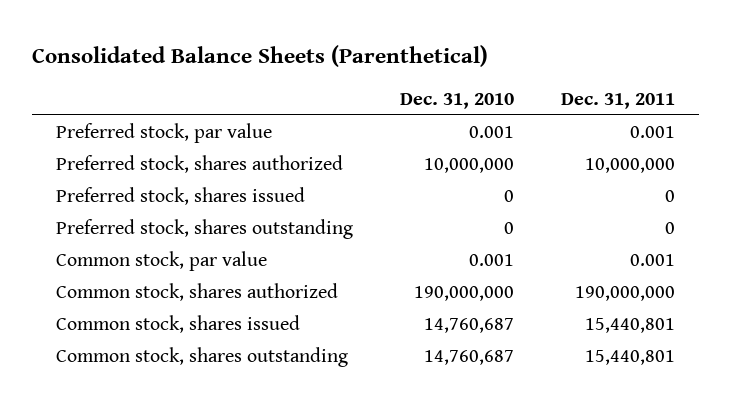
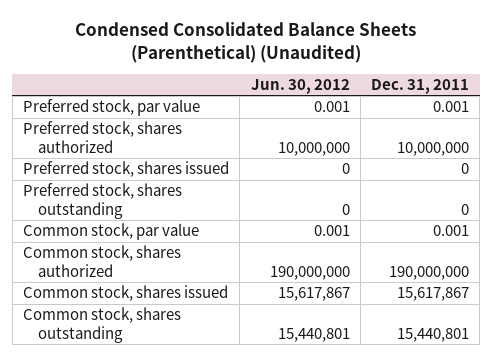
[31,45,488,68] Consolidated Balance Sheets (Parenthetical) -> [75,21,417,63] Condensed Consolidated Balance Sheets (Parenthetical) (Unaudited)
[399,93,514,110] Dec. 31, 2010 -> none
none -> [250,78,350,94] Jun. 30, 2012
[585,318,676,334] 15,440,801 -> [397,287,470,302] 15,617,867

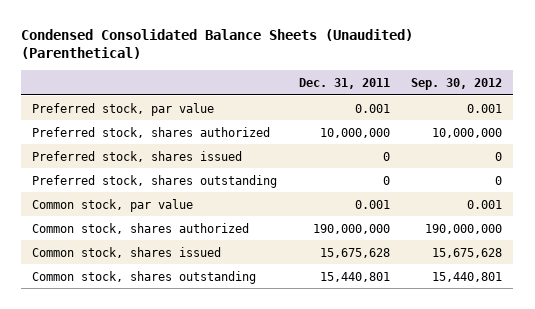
[75,21,417,63] Condensed Consolidated Balance Sheets (Parenthetical) (Unaudited) -> [21,28,414,60] Condensed Consolidated Balance Sheets (Unaudited) (Parenthetical)
[250,78,350,94] Jun. 30, 2012 -> none
none -> [411,77,503,90] Sep. 30, 2012
[397,287,470,302] 15,617,867 -> [319,247,390,258] 15,675,628

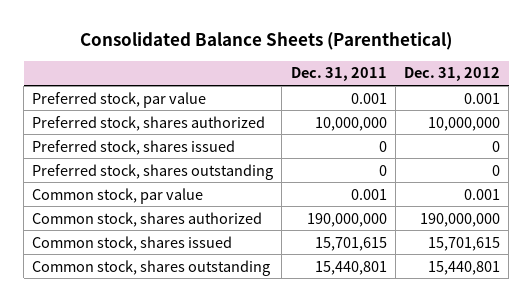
[21,28,414,60] Condensed Consolidated Balance Sheets (Unaudited) (Parenthetical) -> [80,32,453,51] Consolidated Balance Sheets (Parenthetical)
[411,77,503,90] Sep. 30, 2012 -> none
none -> [403,67,500,82] Dec. 31, 2012
[319,247,390,258] 15,675,628 -> [314,236,387,251] 15,701,615

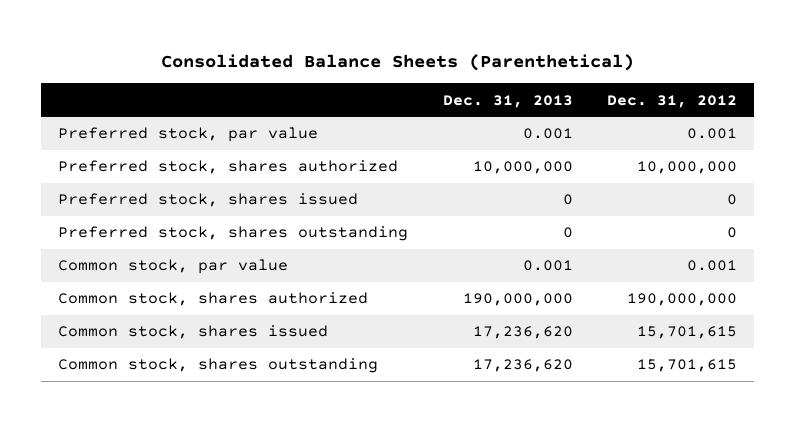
[290,67,387,82] Dec. 31, 2011 -> none
none -> [442,94,573,108] Dec. 31, 2013
[427,260,500,275] 15,440,801 -> [637,359,738,373] 15,701,615

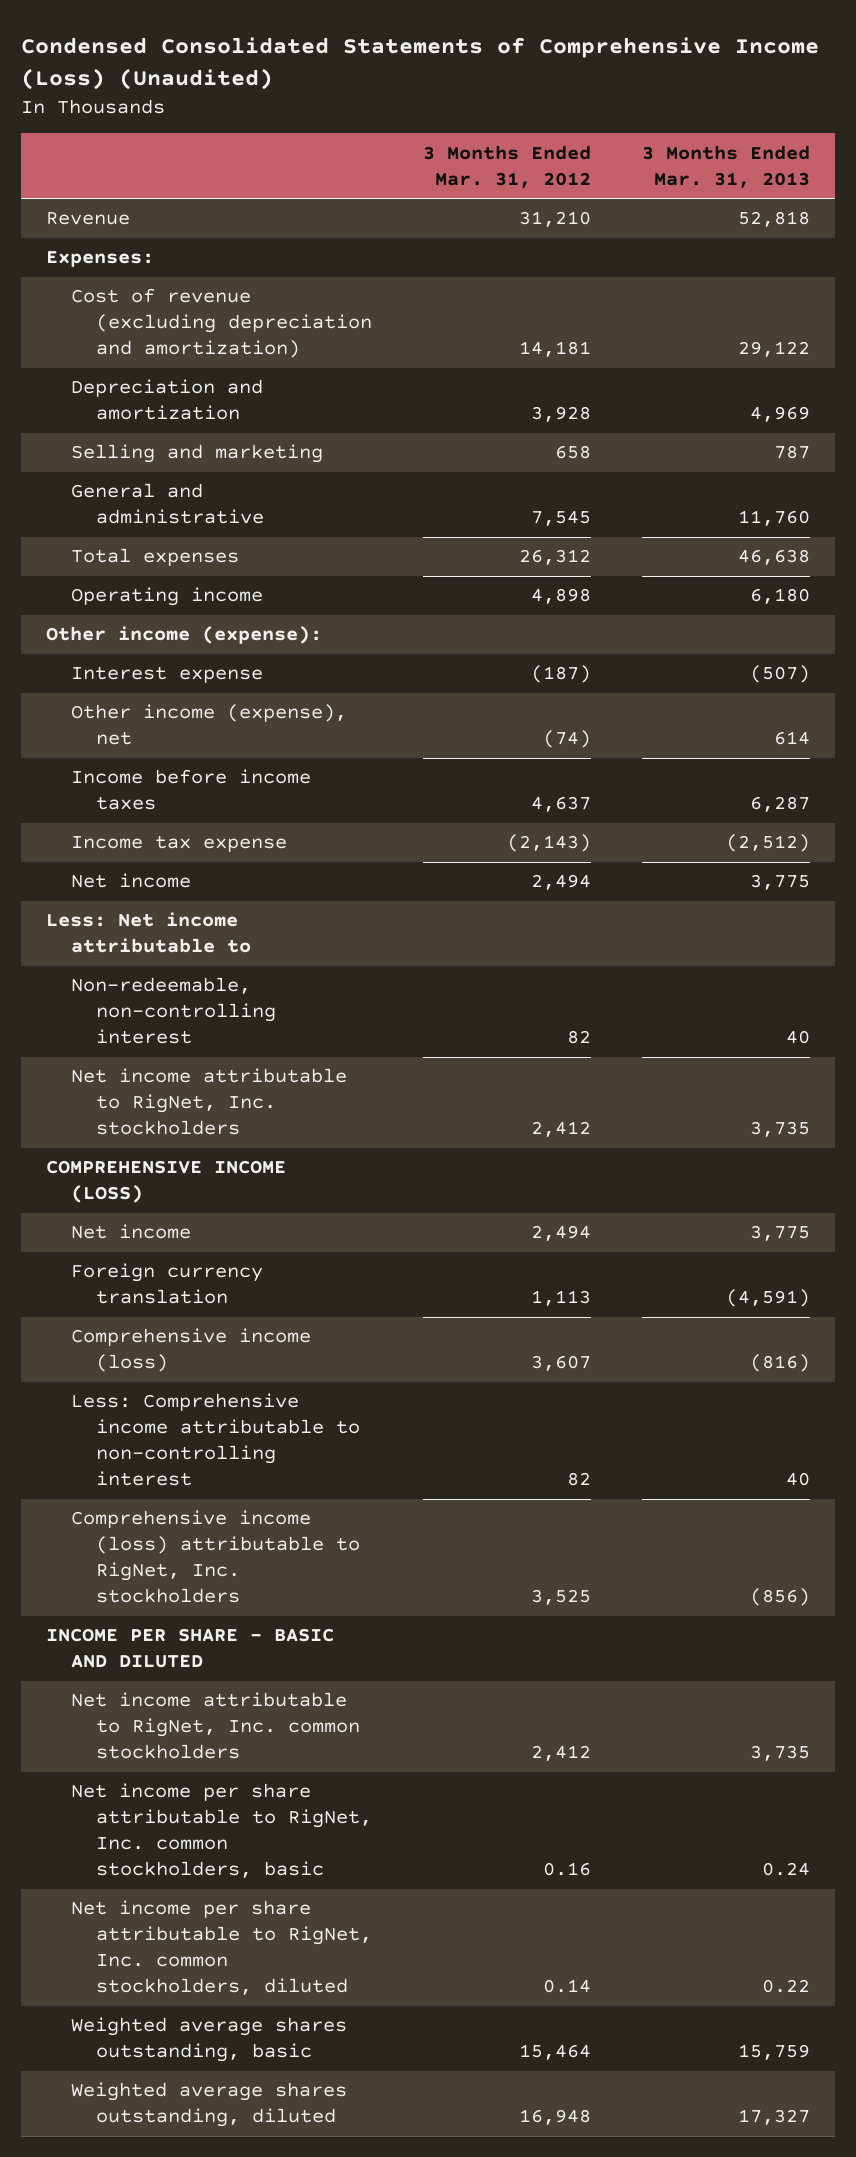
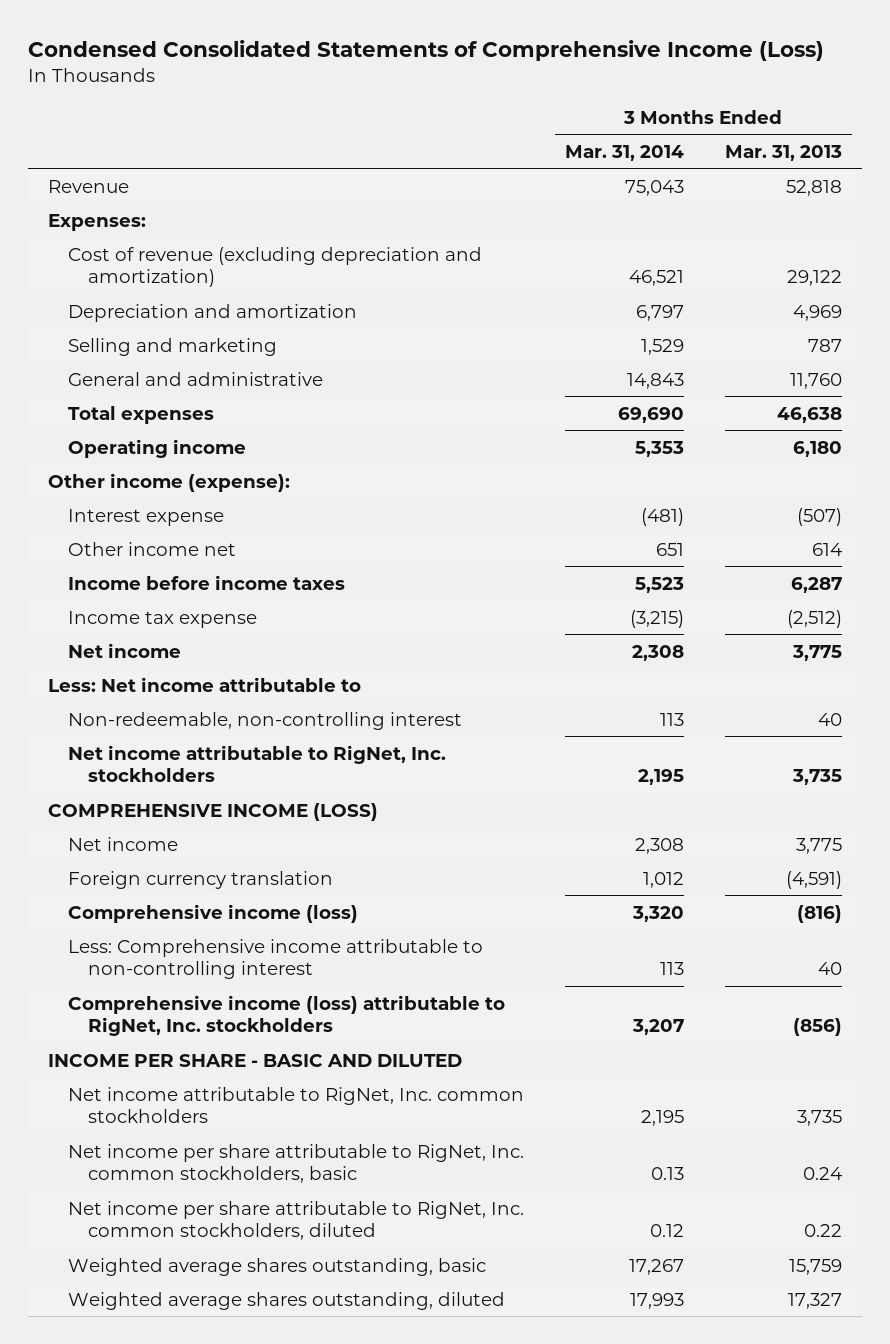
[20,36,819,90] Condensed Consolidated Statements of Comprehensive Income (Loss) (Unaudited) -> [27,39,824,61] Condensed Consolidated Statements of Comprehensive Income (Loss)
[422,144,591,188] 3 Months Ended Mar. 31, 2012 -> none
none -> [564,144,684,161] Mar. 31, 2014
[70,704,347,746] Other income (expense), net -> [68,541,237,556] Other income net

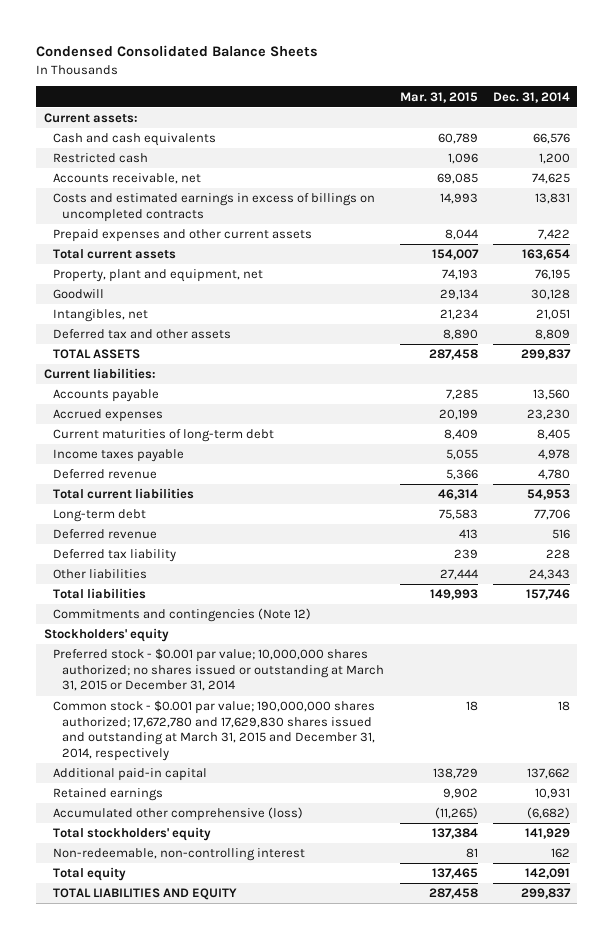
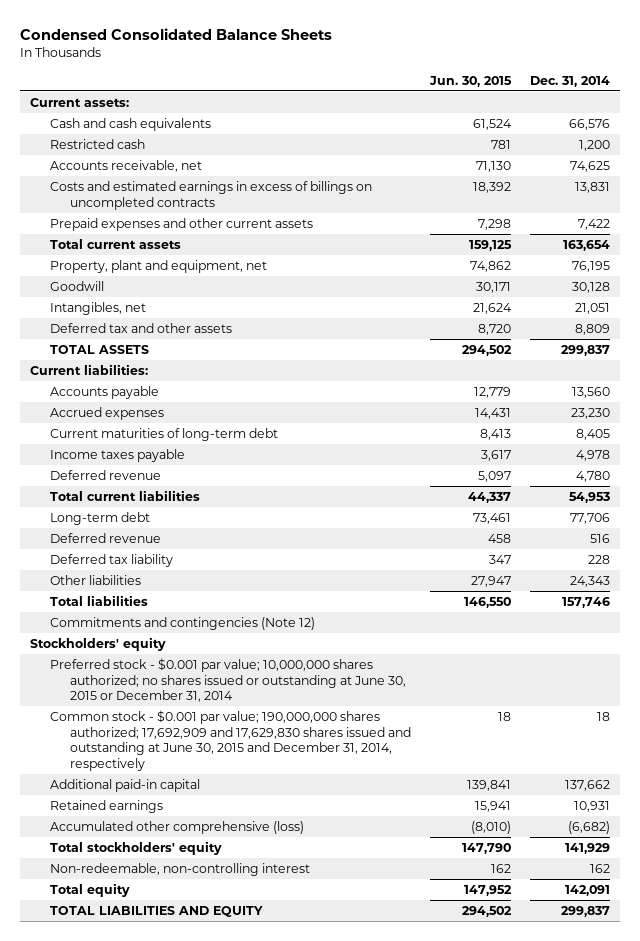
[399,91,478,103] Mar. 31, 2015 -> none
none -> [429,75,513,87] Jun. 30, 2015
[53,648,385,692] Preferred stock - $0.001 par value; 10,000,000 shares authorized; no shares issued or outstanding at March 31, 2015 or December 31, 2014 -> [49,658,407,703] Preferred stock - $0.001 par value; 10,000,000 shares authorized; no shares issued or outstanding at June 30, 2015 or December 31, 2014
[53,700,376,762] Common stock - $0.001 par value; 190,000,000 shares authorized; 17,672,780 and 17,629,830 shares issued and outstanding at March 31, 2015 and December 31, 2014, respectively -> [49,710,412,771] Common stock - $0.001 par value; 190,000,000 shares authorized; 17,692,909 and 17,629,830 shares issued and outstanding at June 30, 2015 and December 31, 2014, respectively

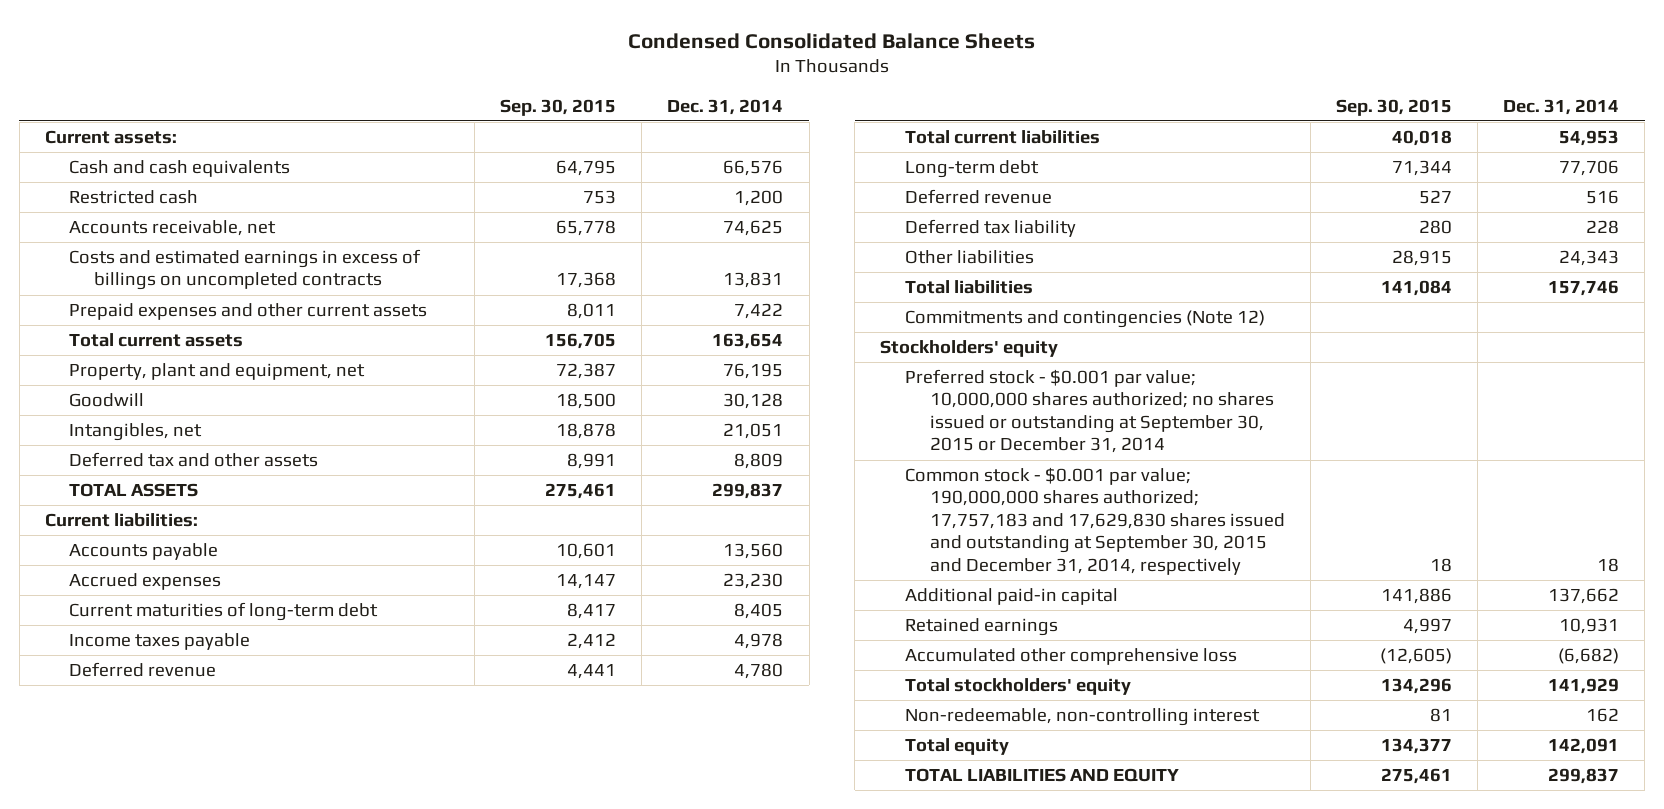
[429,75,513,87] Jun. 30, 2015 -> none
none -> [500,98,617,116] Sep. 30, 2015
[49,658,407,703] Preferred stock - $0.001 par value; 10,000,000 shares authorized; no shares issued or outstanding at June 30, 2015 or December 31, 2014 -> [905,369,1274,454] Preferred stock - $0.001 par value; 10,000,000 shares authorized; no shares issued or outstanding at September 30, 2015 or December 31, 2014
[49,710,412,771] Common stock - $0.001 par value; 190,000,000 shares authorized; 17,692,909 and 17,629,830 shares issued and outstanding at June 30, 2015 and December 31, 2014, respectively -> [905,467,1285,575] Common stock - $0.001 par value; 190,000,000 shares authorized; 17,757,183 and 17,629,830 shares issued and outstanding at September 30, 2015 and December 31, 2014, respectively
[49,821,304,835] Accumulated other comprehensive (loss) -> [905,648,1238,666] Accumulated other comprehensive loss

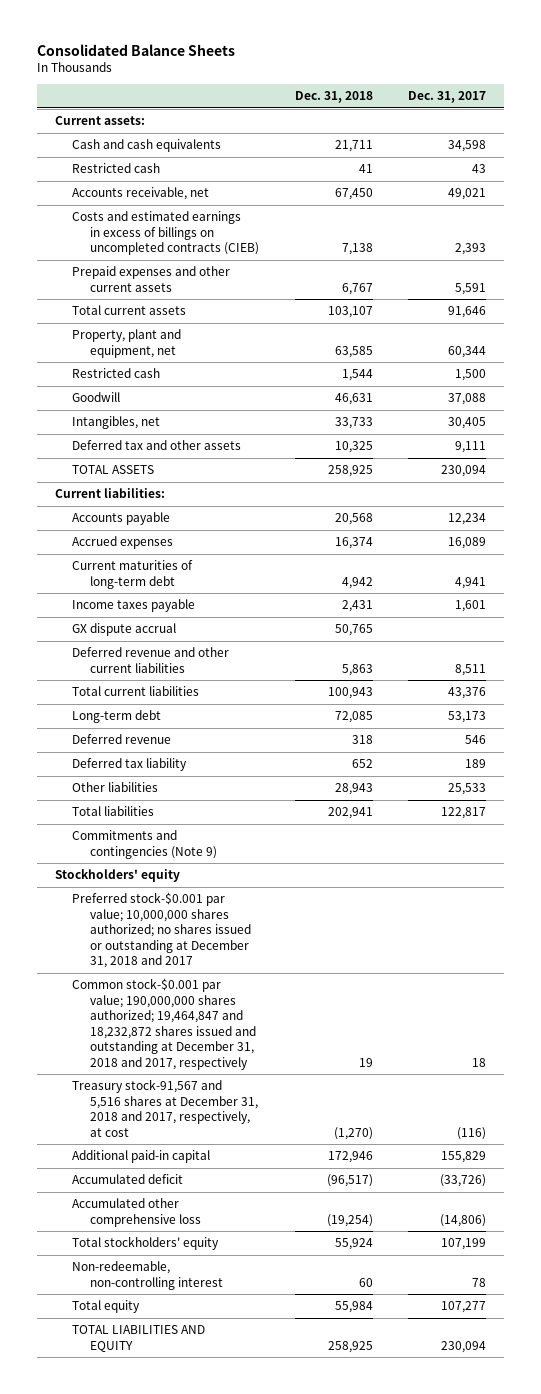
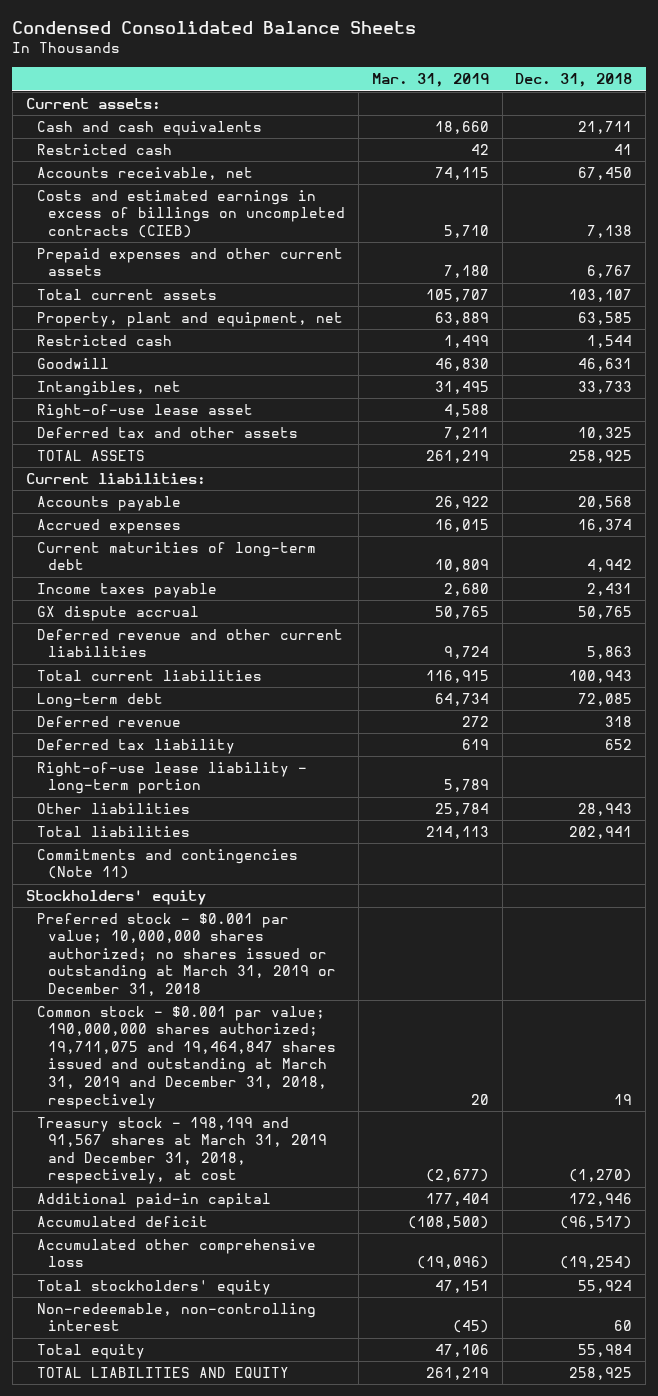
[37,43,236,56] Consolidated Balance Sheets -> [12,21,417,35] Condensed Consolidated Balance Sheets
[407,91,486,104] Dec. 31, 2017 -> none
none -> [371,73,489,88] Mar. 31, 2019
none -> [36,403,253,419] Right-of-use lease asset
none -> [36,761,307,795] Right-of-use lease liability - long-term portion
[72,830,218,859] Commitments and contingencies (Note 9) -> [36,848,298,880] Commitments and contingencies (Note 11)
[72,892,252,969] Preferred stock-$0.001 par value; 10,000,000 shares authorized; no shares issued or outstanding at December 31, 2018 and 2017 -> [36,912,336,997] Preferred stock - $0.001 par value; 10,000,000 shares authorized; no shares issued or outstanding at March 31, 2019 or December 31, 2018
[72,978,257,1070] Common stock-$0.001 par value; 190,000,000 shares authorized; 19,464,847 and 18,232,872 shares issued and outstanding at December 31, 2018 and 2017, respectively -> [36,1005,336,1109] Common stock - $0.001 par value; 190,000,000 shares authorized; 19,711,075 and 19,464,847 shares issued and outstanding at March 31, 2019 and December 31, 2018, respectively
[72,1079,259,1137] Treasury stock-91,567 and 5,516 shares at December 31, 2018 and 2017, respectively, at cost -> [36,1116,327,1185] Treasury stock - 198,199 and 91,567 shares at March 31, 2019 and December 31, 2018, respectively, at cost

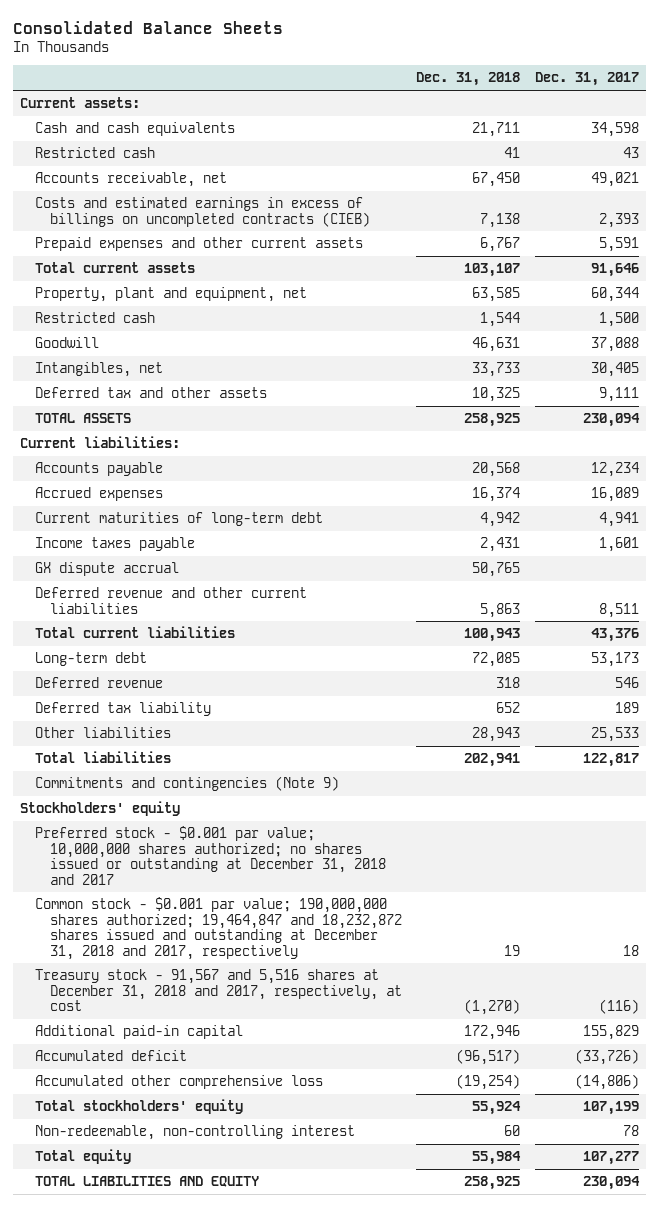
[12,21,417,35] Condensed Consolidated Balance Sheets -> [12,20,283,34] Consolidated Balance Sheets
[371,73,489,88] Mar. 31, 2019 -> none
none -> [534,72,639,87] Dec. 31, 2017
[36,403,253,419] Right-of-use lease asset -> none
[36,761,307,795] Right-of-use lease liability - long-term portion -> none
[36,848,298,880] Commitments and contingencies (Note 11) -> [34,776,339,792] Commitments and contingencies (Note 9)
[36,912,336,997] Preferred stock - $0.001 par value; 10,000,000 shares authorized; no shares issued or outstanding at March 31, 2019 or December 31, 2018 -> [34,826,386,885] Preferred stock - $0.001 par value; 10,000,000 shares authorized; no shares issued or outstanding at December 31, 2018 and 2017
[36,1005,336,1109] Common stock - $0.001 par value; 190,000,000 shares authorized; 19,711,075 and 19,464,847 shares issued and outstanding at March 31, 2019 and December 31, 2018, respectively -> [34,897,402,960] Common stock - $0.001 par value; 190,000,000 shares authorized; 19,464,847 and 18,232,872 shares issued and outstanding at December 31, 2018 and 2017, respectively
[36,1116,327,1185] Treasury stock - 198,199 and 91,567 shares at March 31, 2019 and December 31, 2018, respectively, at cost -> [34,969,402,1012] Treasury stock - 91,567 and 5,516 shares at December 31, 2018 and 2017, respectively, at cost

